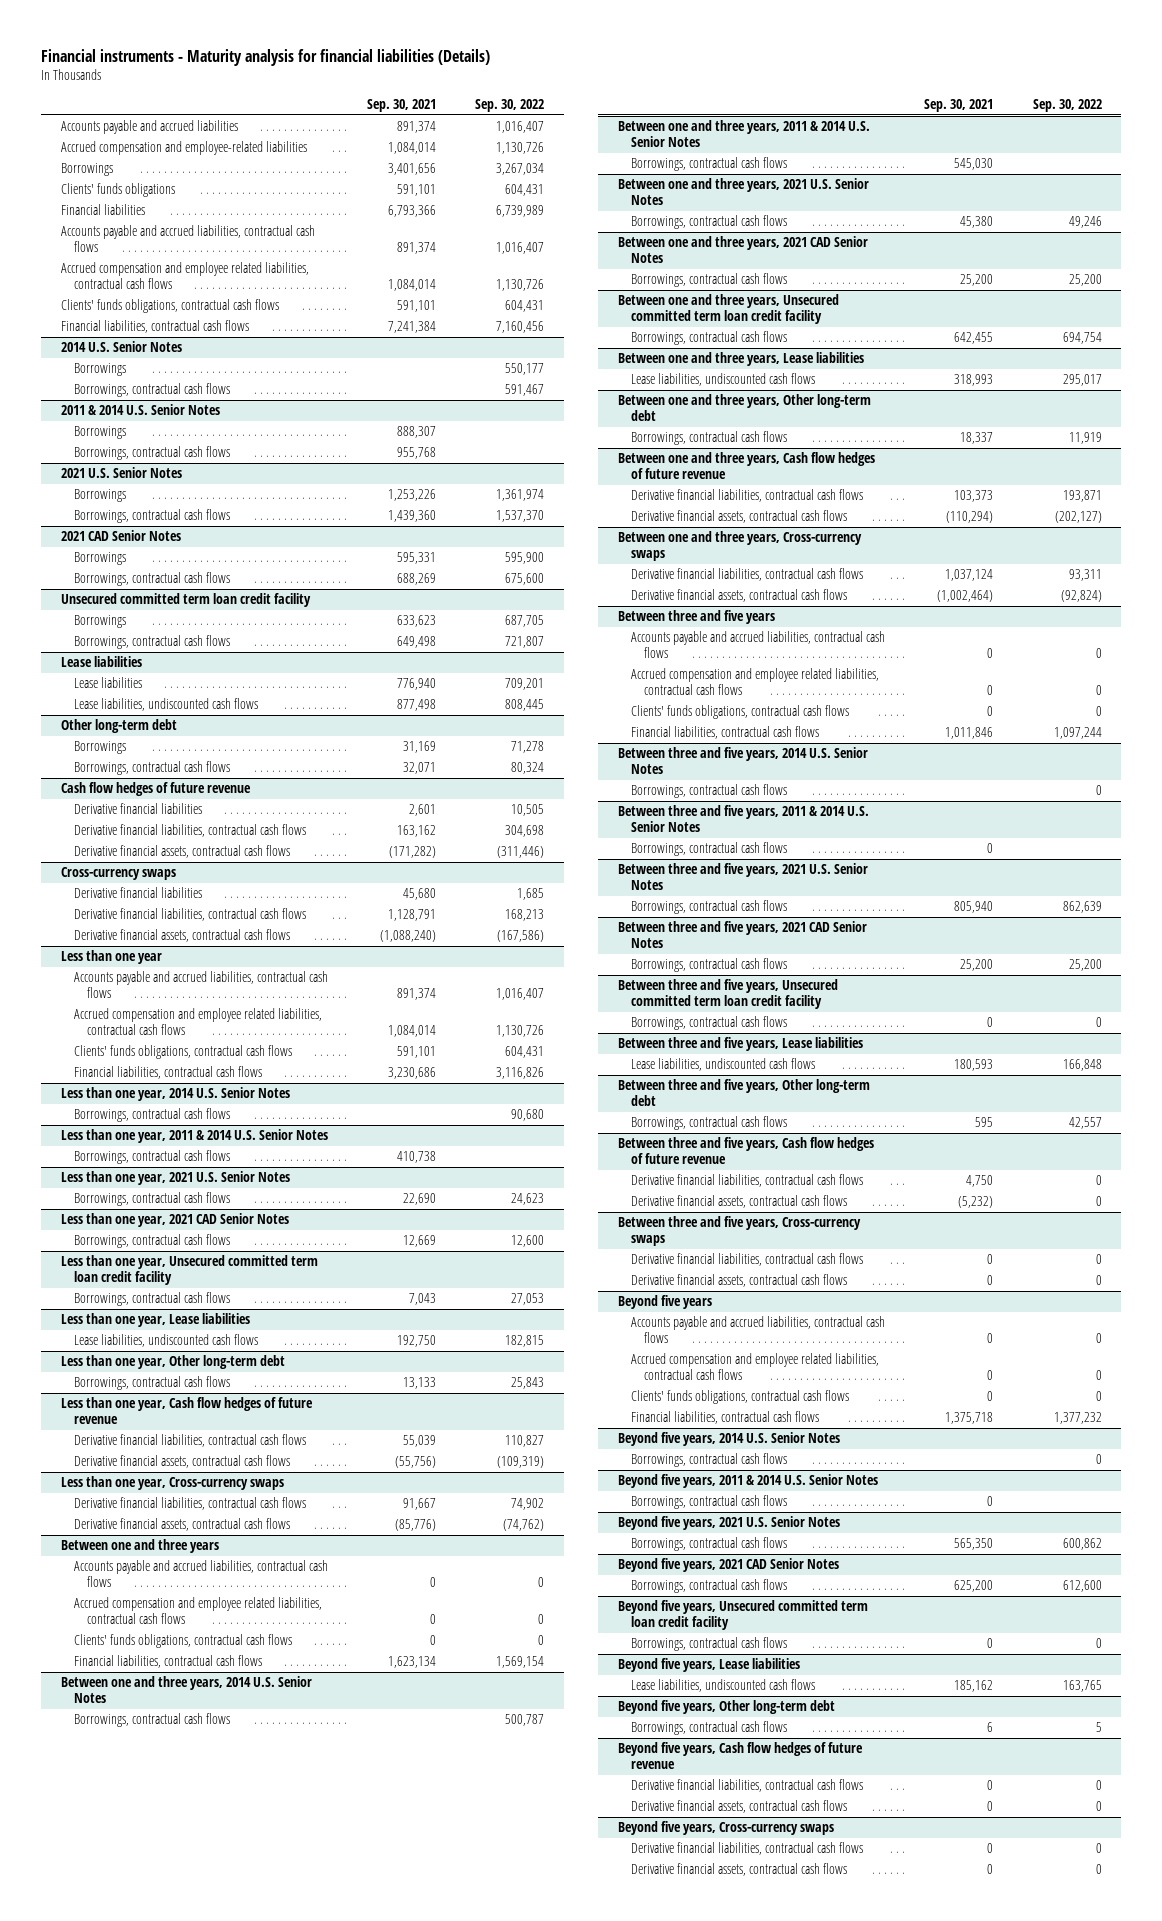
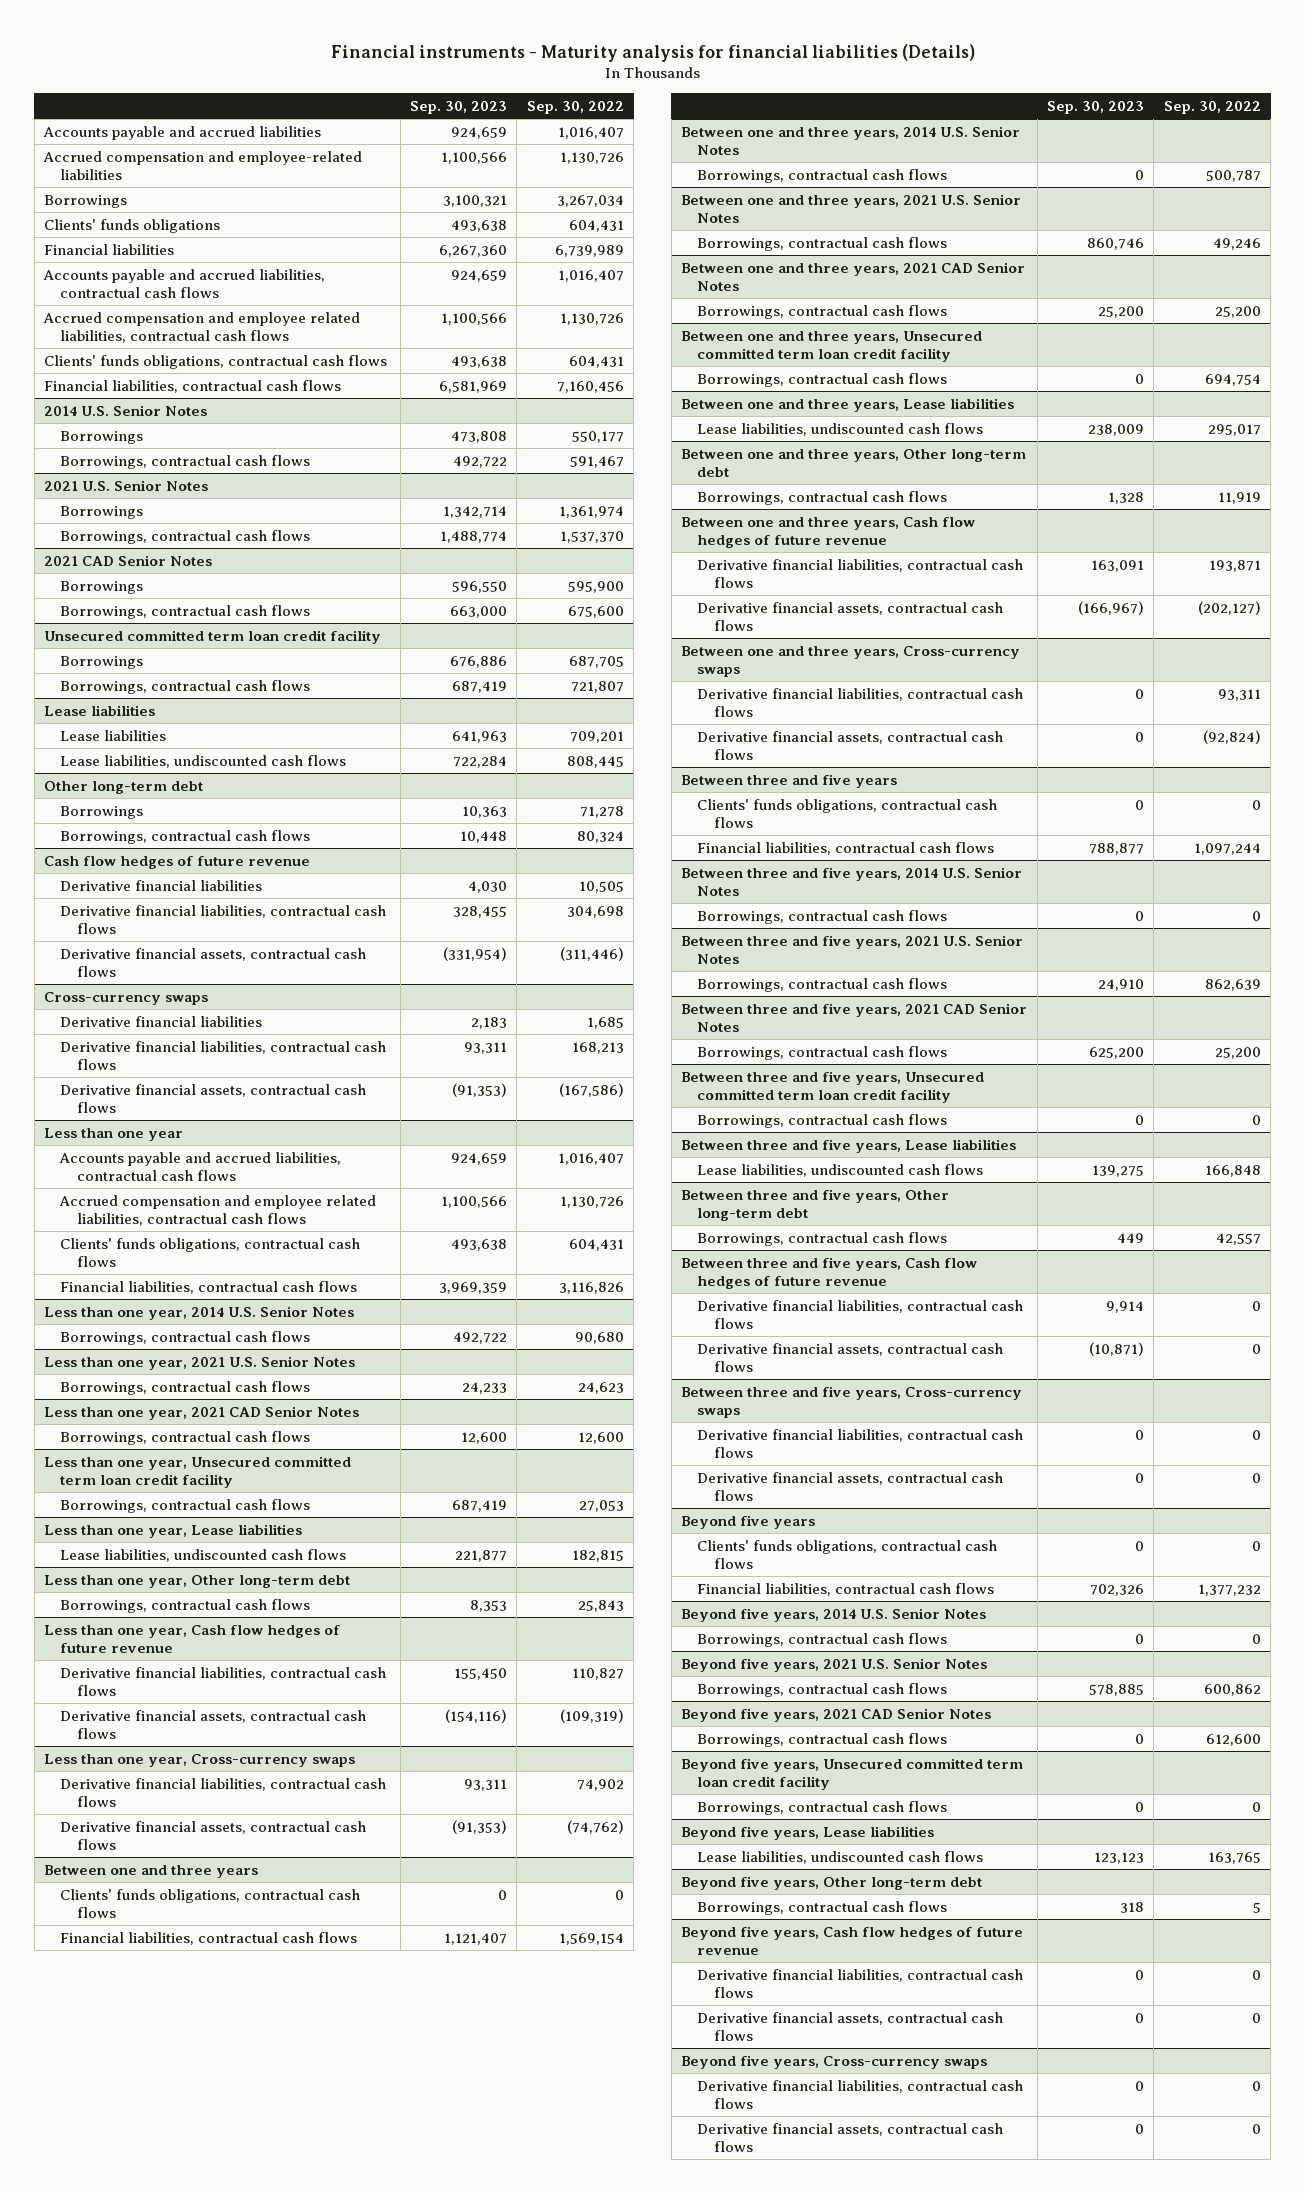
[367,98,437,112] Sep. 30, 2021 -> none
none -> [410,100,508,114] Sep. 30, 2023
[60,404,220,416] 2011 & 2014 U.S. Senior Notes -> none
[73,426,126,440] Borrowings -> none
[73,446,230,461] Borrowings, contractual cash flows -> none
[60,1129,328,1144] Less than one year, 2011 & 2014 U.S. Senior Notes -> none
[73,1150,230,1165] Borrowings, contractual cash flows -> none
[73,1560,328,1588] Accounts payable and accrued liabilities, contractual cash flows -> none
[73,1597,322,1625] Accrued compensation and employee related liabilities, contractual cash flows -> none
[617,120,870,148] Between one and three years, 2011 & 2014 U.S. Senior Notes -> none
[630,157,787,172] Borrowings, contractual cash flows -> none
[630,631,885,659] Accounts payable and accrued liabilities, contractual cash flows -> none
[630,668,879,696] Accrued compensation and employee related liabilities, contractual cash flows -> none
[617,805,869,833] Between three and five years, 2011 & 2014 U.S. Senior Notes -> none
[630,842,787,857] Borrowings, contractual cash flows -> none
[630,1316,885,1344] Accounts payable and accrued liabilities, contractual cash flows -> none
[630,1353,879,1381] Accrued compensation and employee related liabilities, contractual cash flows -> none
[617,1474,878,1489] Beyond five years, 2011 & 2014 U.S. Senior Notes -> none
[630,1495,787,1510] Borrowings, contractual cash flows -> none

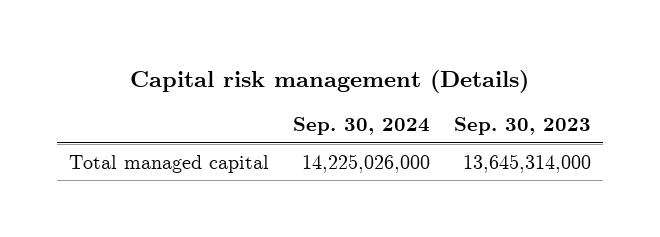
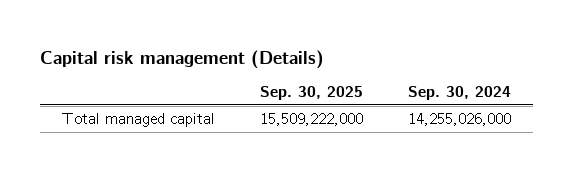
[454,117,592,136] Sep. 30, 2023 -> none
none -> [259,86,363,101] Sep. 30, 2025
[302,153,431,173] 14,225,026,000 -> [407,113,511,127] 14,255,026,000

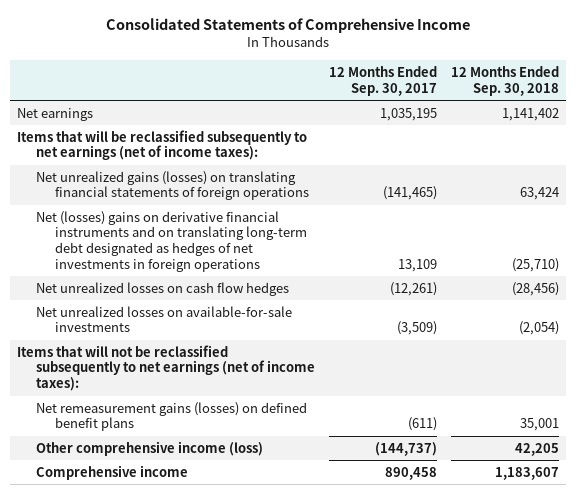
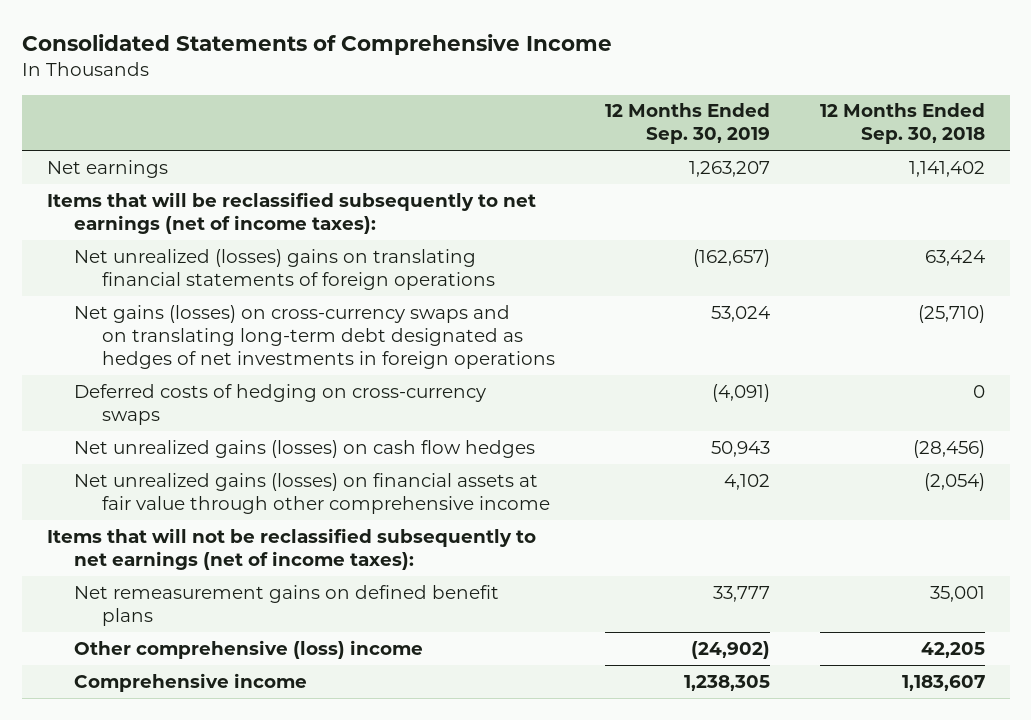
[329,65,438,96] 12 Months Ended Sep. 30, 2017 -> none
none -> [604,103,770,145] 12 Months Ended Sep. 30, 2019
[36,170,309,201] Net unrealized gains (losses) on translating financial statements of foreign operations -> [74,248,496,290] Net unrealized (losses) gains on translating financial statements of foreign operations
[36,210,307,272] Net (losses) gains on derivative financial instruments and on translating long-term debt designated as hedges of net investments in foreign operations -> [74,304,556,369] Net gains (losses) on cross-currency swaps and on translating long-term debt designated as hedges of net investments in foreign operations
none -> [74,383,487,425] Deferred costs of hedging on cross-currency swaps
[36,281,290,296] Net unrealized losses on cash flow hedges -> [74,439,536,458] Net unrealized gains (losses) on cash flow hedges
[36,305,293,333] Net unrealized losses on available-for-sale investments -> [74,472,551,514] Net unrealized gains (losses) on financial assets at fair value through other comprehensive income
[36,401,308,432] Net remeasurement gains (losses) on defined benefit plans -> [74,584,500,626] Net remeasurement gains on defined benefit plans
[36,440,264,456] Other comprehensive income (loss) -> [74,639,424,659] Other comprehensive (loss) income

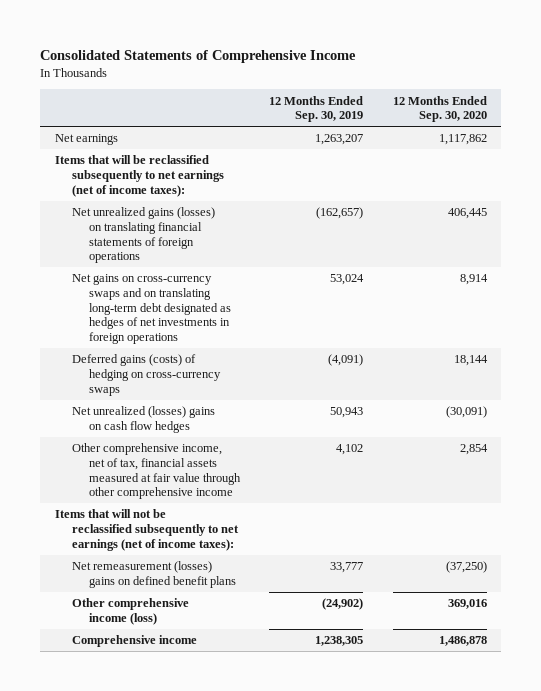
[819,103,985,145] 12 Months Ended Sep. 30, 2018 -> none
none -> [392,95,487,123] 12 Months Ended Sep. 30, 2020
[74,248,496,290] Net unrealized (losses) gains on translating financial statements of foreign operations -> [71,207,215,264] Net unrealized gains (losses) on translating financial statements of foreign operations
[74,304,556,369] Net gains (losses) on cross-currency swaps and on translating long-term debt designated as hedges of net investments in foreign operations -> [71,274,231,344] Net gains on cross-currency swaps and on translating long-term debt designated as hedges of net investments in foreign operations
[74,383,487,425] Deferred costs of hedging on cross-currency swaps -> [71,354,221,396] Deferred gains (costs) of hedging on cross-currency swaps
[74,439,536,458] Net unrealized gains (losses) on cash flow hedges -> [71,406,215,433] Net unrealized (losses) gains on cash flow hedges
[74,472,551,514] Net unrealized gains (losses) on financial assets at fair value through other comprehensive income -> [71,443,241,500] Other comprehensive income, net of tax, financial assets measured at fair value through other comprehensive income
[74,584,500,626] Net remeasurement gains on defined benefit plans -> [71,561,236,588] Net remeasurement (losses) gains on defined benefit plans
[74,639,424,659] Other comprehensive (loss) income -> [71,598,189,625] Other comprehensive income (loss)

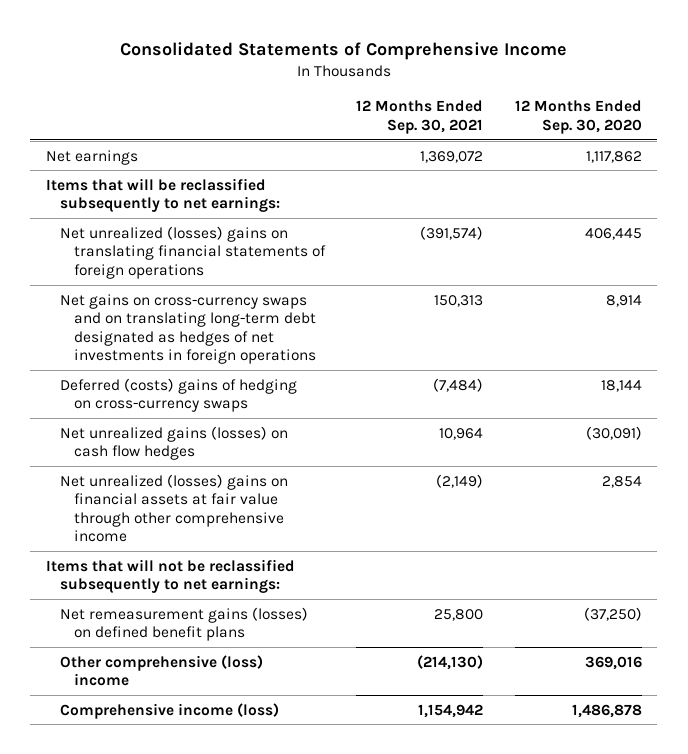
[269,95,364,123] 12 Months Ended Sep. 30, 2019 -> none
none -> [356,100,484,134] 12 Months Ended Sep. 30, 2021
[54,155,224,197] Items that will be reclassified subsequently to net earnings (net of income taxes): -> [46,177,280,213] Items that will be reclassified subsequently to net earnings:
[71,207,215,264] Net unrealized gains (losses) on translating financial statements of foreign operations -> [59,225,326,279] Net unrealized (losses) gains on translating financial statements of foreign operations
[71,354,221,396] Deferred gains (costs) of hedging on cross-currency swaps -> [59,377,297,413] Deferred (costs) gains of hedging on cross-currency swaps
[71,406,215,433] Net unrealized (losses) gains on cash flow hedges -> [59,425,288,461] Net unrealized gains (losses) on cash flow hedges
[71,443,241,500] Other comprehensive income, net of tax, financial assets measured at fair value through other comprehensive income -> [59,473,288,543] Net unrealized (losses) gains on financial assets at fair value through other comprehensive income
[54,509,239,551] Items that will not be reclassified subsequently to net earnings (net of income taxes): -> [46,558,296,594] Items that will not be reclassified subsequently to net earnings:
[71,561,236,588] Net remeasurement (losses) gains on defined benefit plans -> [59,606,308,642] Net remeasurement gains (losses) on defined benefit plans
[71,598,189,625] Other comprehensive income (loss) -> [59,654,263,687] Other comprehensive (loss) income
[71,635,197,648] Comprehensive income -> [59,702,279,719] Comprehensive income (loss)

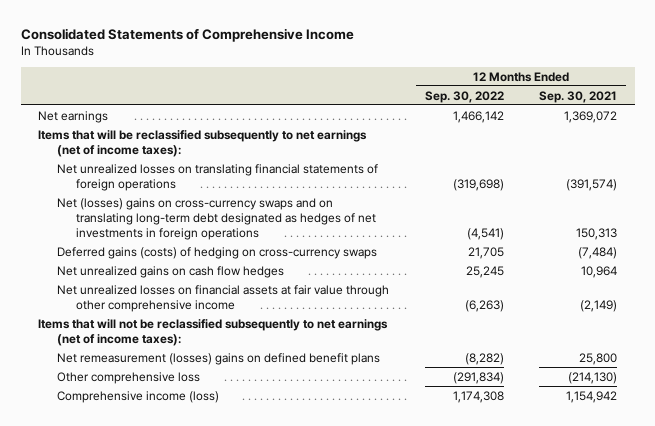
[514,100,642,134] 12 Months Ended Sep. 30, 2020 -> none
none -> [424,90,504,103] Sep. 30, 2022
[46,177,280,213] Items that will be reclassified subsequently to net earnings: -> [38,129,368,157] Items that will be reclassified subsequently to net earnings (net of income taxes):
[59,225,326,279] Net unrealized (losses) gains on translating financial statements of foreign operations -> [57,163,379,191] Net unrealized losses on translating financial statements of foreign operations
[59,293,316,365] Net gains on cross-currency swaps and on translating long-term debt designated as hedges of net investments in foreign operations -> [57,197,377,241] Net (losses) gains on cross-currency swaps and on translating long-term debt designated as hedges of net investments in foreign operations
[59,377,297,413] Deferred (costs) gains of hedging on cross-currency swaps -> [57,246,378,259] Deferred gains (costs) of hedging on cross-currency swaps
[59,425,288,461] Net unrealized gains (losses) on cash flow hedges -> [57,265,285,278] Net unrealized gains on cash flow hedges
[59,473,288,543] Net unrealized (losses) gains on financial assets at fair value through other comprehensive income -> [57,284,390,312] Net unrealized losses on financial assets at fair value through other comprehensive income
[46,558,296,594] Items that will not be reclassified subsequently to net earnings: -> [38,318,389,346] Items that will not be reclassified subsequently to net earnings (net of income taxes):
[59,606,308,642] Net remeasurement gains (losses) on defined benefit plans -> [57,352,381,365] Net remeasurement (losses) gains on defined benefit plans
[59,654,263,687] Other comprehensive (loss) income -> [57,371,201,384] Other comprehensive loss

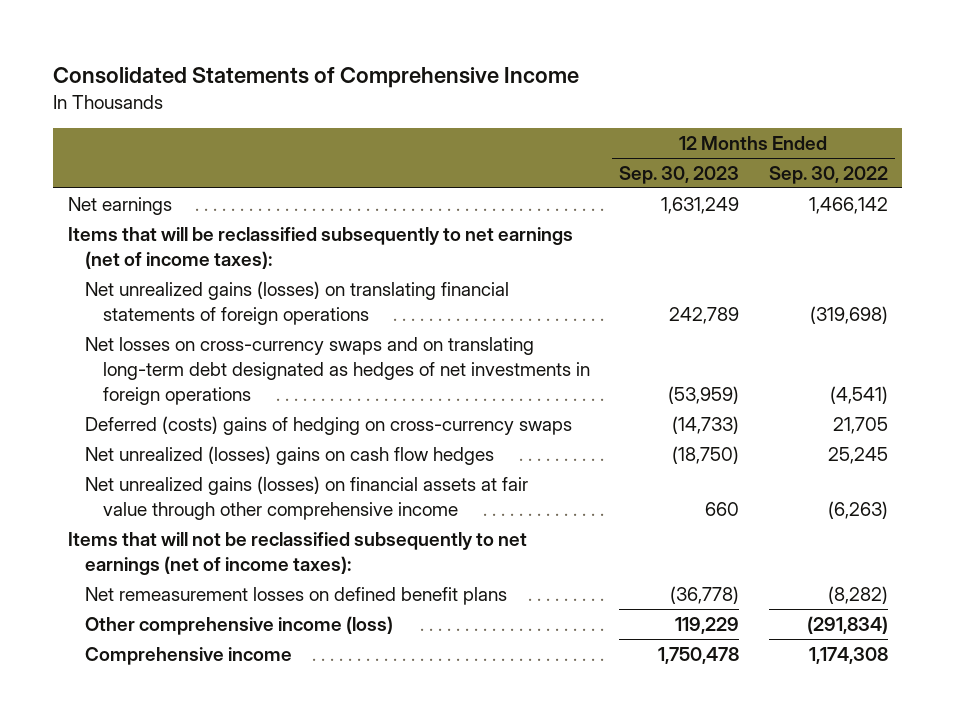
[538,90,617,103] Sep. 30, 2021 -> none
none -> [619,165,740,184] Sep. 30, 2023
[57,163,379,191] Net unrealized losses on translating financial statements of foreign operations -> [85,280,510,325] Net unrealized gains (losses) on translating financial statements of foreign operations
[57,197,377,241] Net (losses) gains on cross-currency swaps and on translating long-term debt designated as hedges of net investments in foreign operations -> [85,336,590,405] Net losses on cross-currency swaps and on translating long-term debt designated as hedges of net investments in foreign operations
[57,246,378,259] Deferred gains (costs) of hedging on cross-currency swaps -> [85,415,573,435] Deferred (costs) gains of hedging on cross-currency swaps
[57,265,285,278] Net unrealized gains on cash flow hedges -> [85,445,495,465] Net unrealized (losses) gains on cash flow hedges
[57,284,390,312] Net unrealized losses on financial assets at fair value through other comprehensive income -> [85,475,529,520] Net unrealized gains (losses) on financial assets at fair value through other comprehensive income
[57,352,381,365] Net remeasurement (losses) gains on defined benefit plans -> [85,586,508,605] Net remeasurement losses on defined benefit plans
[57,371,201,384] Other comprehensive loss -> [85,615,394,635] Other comprehensive income (loss)
[57,390,220,403] Comprehensive income (loss) -> [85,646,293,665] Comprehensive income

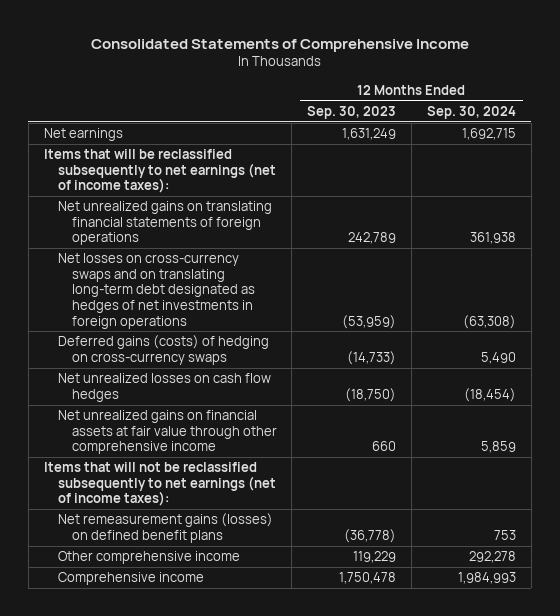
[768,165,888,184] Sep. 30, 2022 -> none
none -> [426,105,516,119] Sep. 30, 2024
[85,280,510,325] Net unrealized gains (losses) on translating financial statements of foreign operations -> [57,201,272,246] Net unrealized gains on translating financial statements of foreign operations
[85,415,573,435] Deferred (costs) gains of hedging on cross-currency swaps -> [57,335,269,365] Deferred gains (costs) of hedging on cross-currency swaps
[85,445,495,465] Net unrealized (losses) gains on cash flow hedges -> [57,373,271,402] Net unrealized losses on cash flow hedges
[85,475,529,520] Net unrealized gains (losses) on financial assets at fair value through other comprehensive income -> [57,410,277,455] Net unrealized gains on financial assets at fair value through other comprehensive income
[85,586,508,605] Net remeasurement losses on defined benefit plans -> [57,513,273,543] Net remeasurement gains (losses) on defined benefit plans
[85,615,394,635] Other comprehensive income (loss) -> [57,551,240,565] Other comprehensive income

